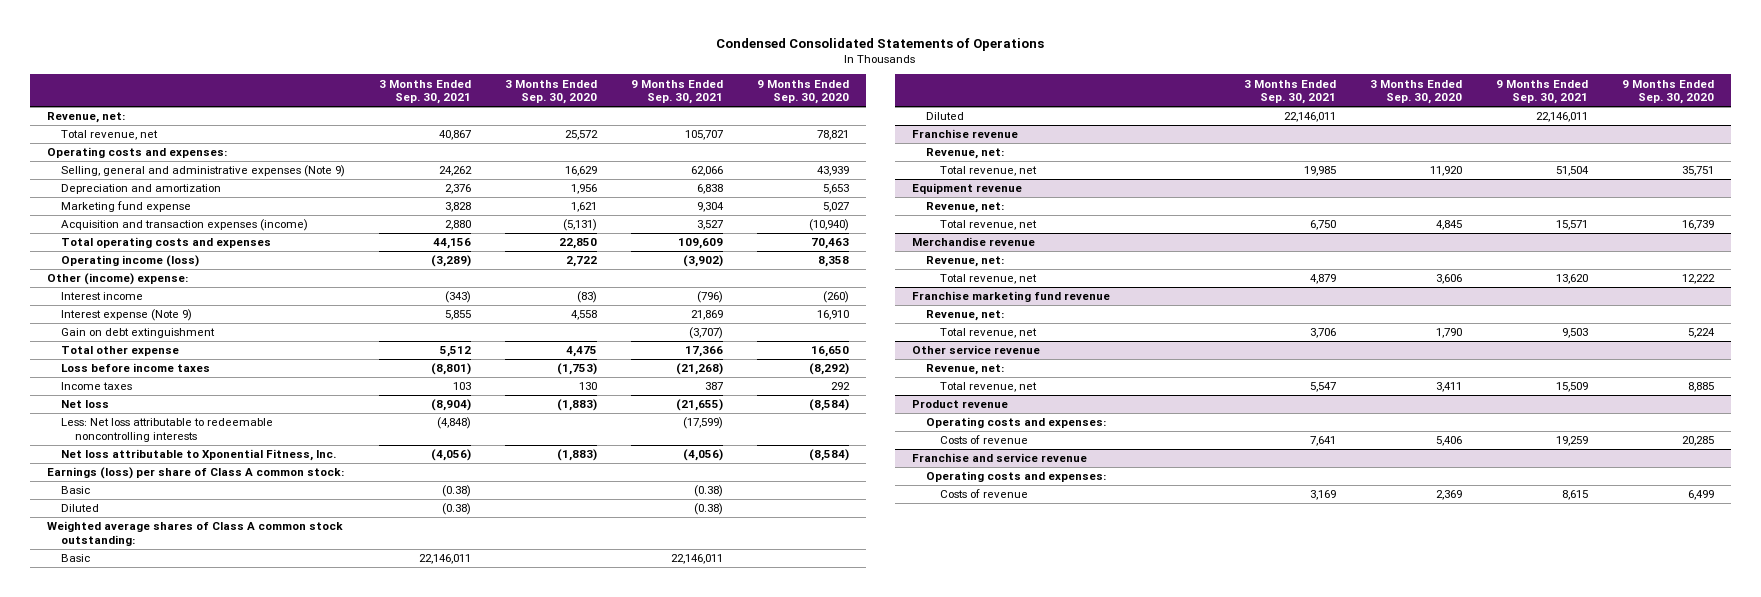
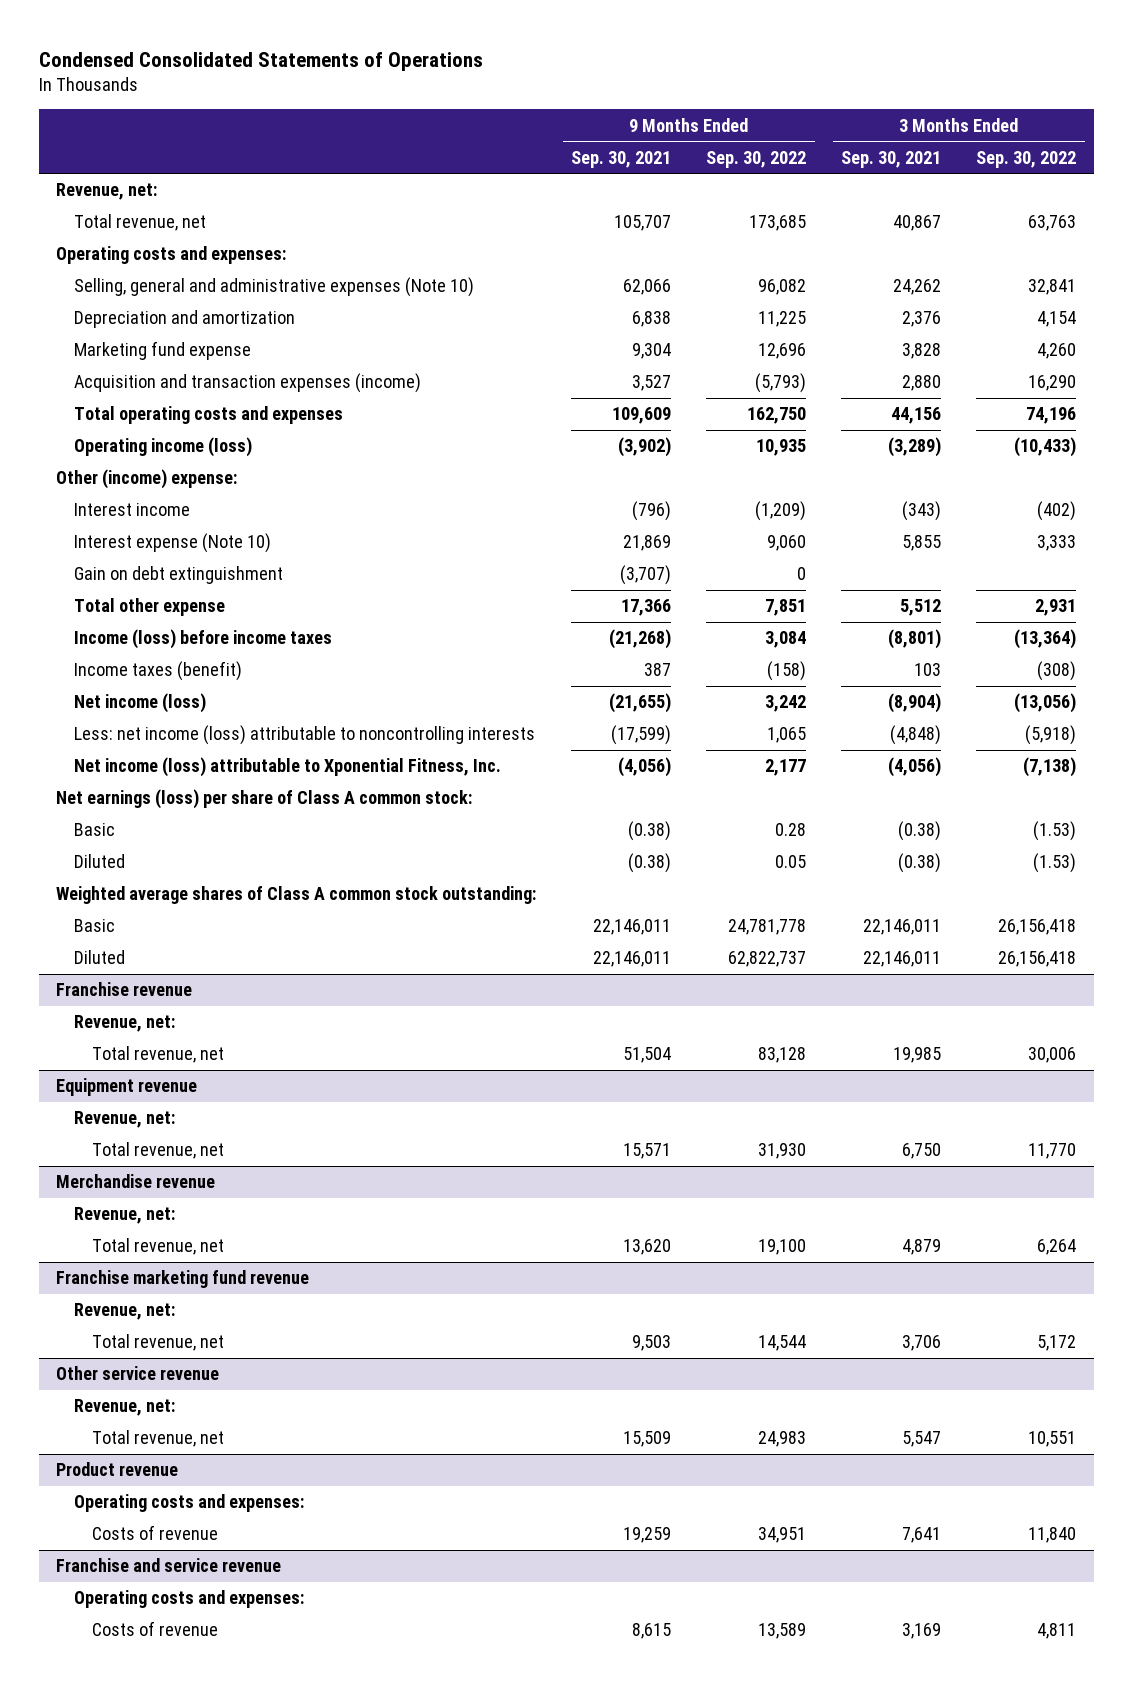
[505,79,598,104] 3 Months Ended Sep. 30, 2020 -> none
[757,79,850,104] 9 Months Ended Sep. 30, 2020 -> none
none -> [706,150,807,168] Sep. 30, 2022
none -> [976,150,1077,168] Sep. 30, 2022
[60,165,345,178] Selling, general and administrative expenses (Note 9) -> [74,277,475,298] Selling, general and administrative expenses (Note 10)
[60,309,192,322] Interest expense (Note 9) -> [74,533,272,554] Interest expense (Note 10)
[60,363,210,373] Loss before income taxes -> [74,629,333,650] Income (loss) before income taxes
[60,382,132,391] Income taxes -> [74,661,243,682] Income taxes (benefit)
[60,400,109,409] Net loss -> [74,693,207,714] Net income (loss)
[60,418,273,442] Less: Net loss attributable to redeemable noncontrolling interests -> [74,725,536,746] Less: net income (loss) attributable to noncontrolling interests
[60,449,336,462] Net loss attributable to Xponential Fitness, Inc. -> [74,757,502,778] Net income (loss) attributable to Xponential Fitness, Inc.
[46,467,344,480] Earnings (loss) per share of Class A common stock: -> [56,789,473,810] Net earnings (loss) per share of Class A common stock:

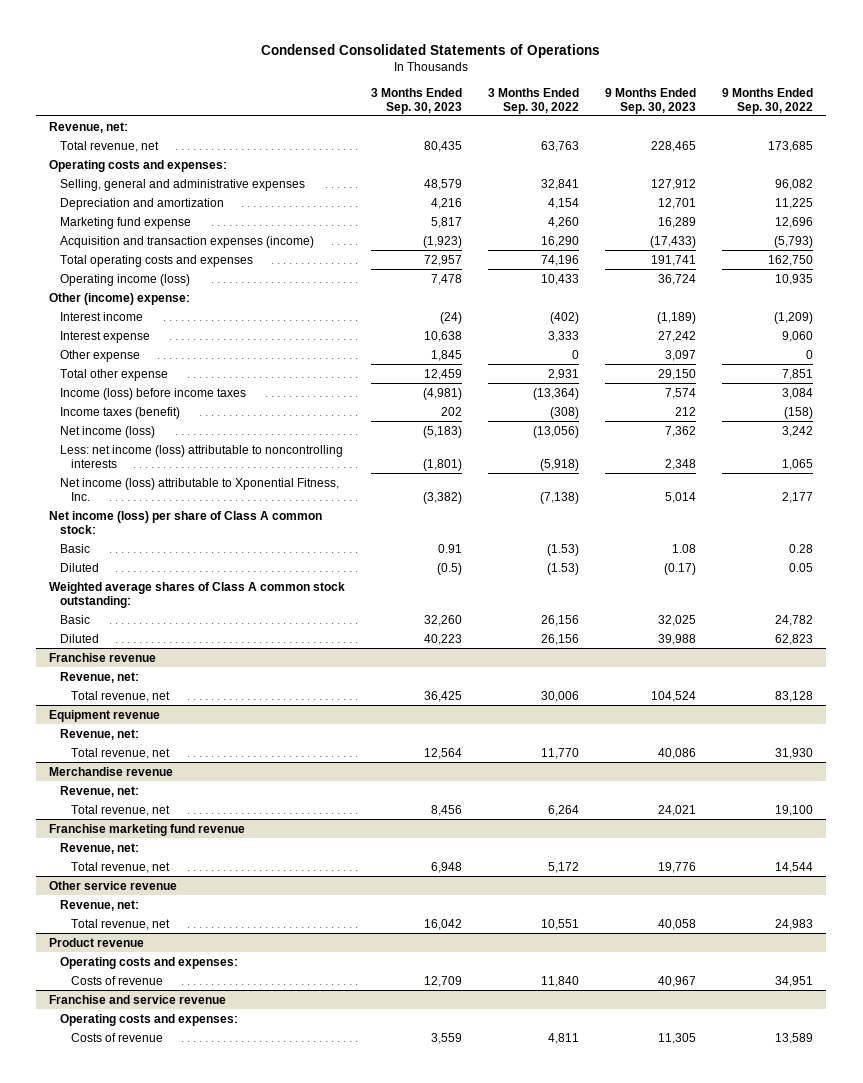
[571,150,672,168] Sep. 30, 2021 -> none
[841,150,942,168] Sep. 30, 2021 -> none
none -> [371,87,463,114] 3 Months Ended Sep. 30, 2023
none -> [605,87,697,114] 9 Months Ended Sep. 30, 2023
[74,277,475,298] Selling, general and administrative expenses (Note 10) -> [59,178,305,191] Selling, general and administrative expenses
[1014,437,1077,458] (10,433) -> [541,273,580,285] 10,433
[74,566,284,585] Gain on debt extinguishment -> none
[74,533,272,554] Interest expense (Note 10) -> [59,330,150,343] Interest expense
none -> [59,349,140,362] Other expense
[56,789,473,810] Net earnings (loss) per share of Class A common stock: -> [49,510,323,534] Net income (loss) per share of Class A common stock:
[728,919,807,936] 24,781,778 -> [775,614,814,626] 24,782
[998,919,1077,936] 26,156,418 -> [541,614,580,626] 26,156
[728,951,807,968] 62,822,737 -> [775,633,814,645] 62,823
[998,951,1077,968] 26,156,418 -> [541,633,580,645] 26,156

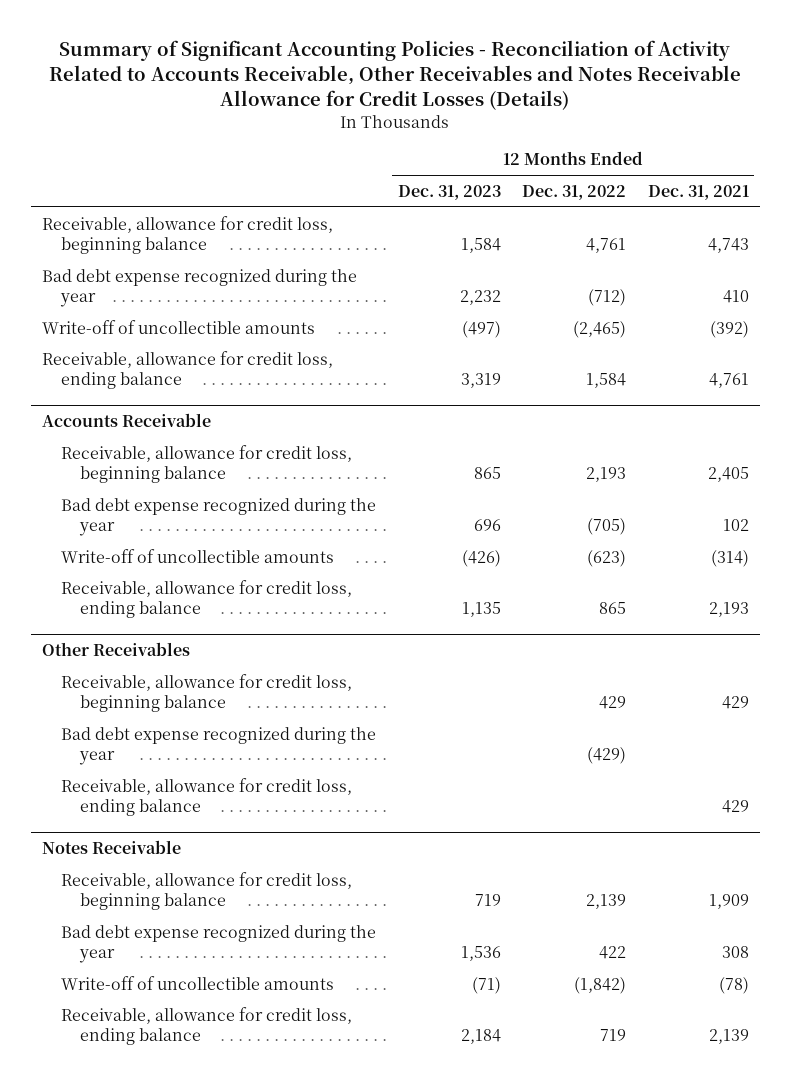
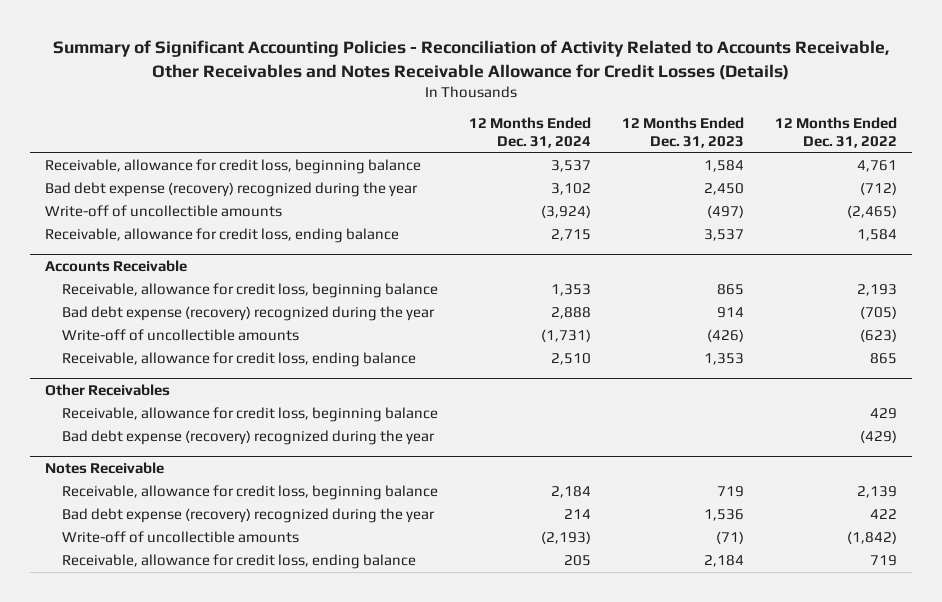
[647,184,749,200] Dec. 31, 2021 -> none
none -> [468,117,591,149] 12 Months Ended Dec. 31, 2024
[41,268,357,307] Bad debt expense recognized during the year -> [45,182,419,198] Bad debt expense (recovery) recognized during the year
[459,289,501,305] 2,232 -> [703,183,744,196] 2,450
[460,372,501,388] 3,319 -> [703,229,744,242] 3,537
[61,497,377,536] Bad debt expense recognized during the year -> [61,306,435,322] Bad debt expense (recovery) recognized during the year
[473,518,501,531] 696 -> [716,307,744,319] 914
[461,601,501,617] 1,135 -> [703,353,744,366] 1,353
[61,777,353,816] Receivable, allowance for credit loss, ending balance -> none
[61,726,377,765] Bad debt expense recognized during the year -> [61,430,435,446] Bad debt expense (recovery) recognized during the year
[61,924,377,963] Bad debt expense recognized during the year -> [61,508,435,524] Bad debt expense (recovery) recognized during the year

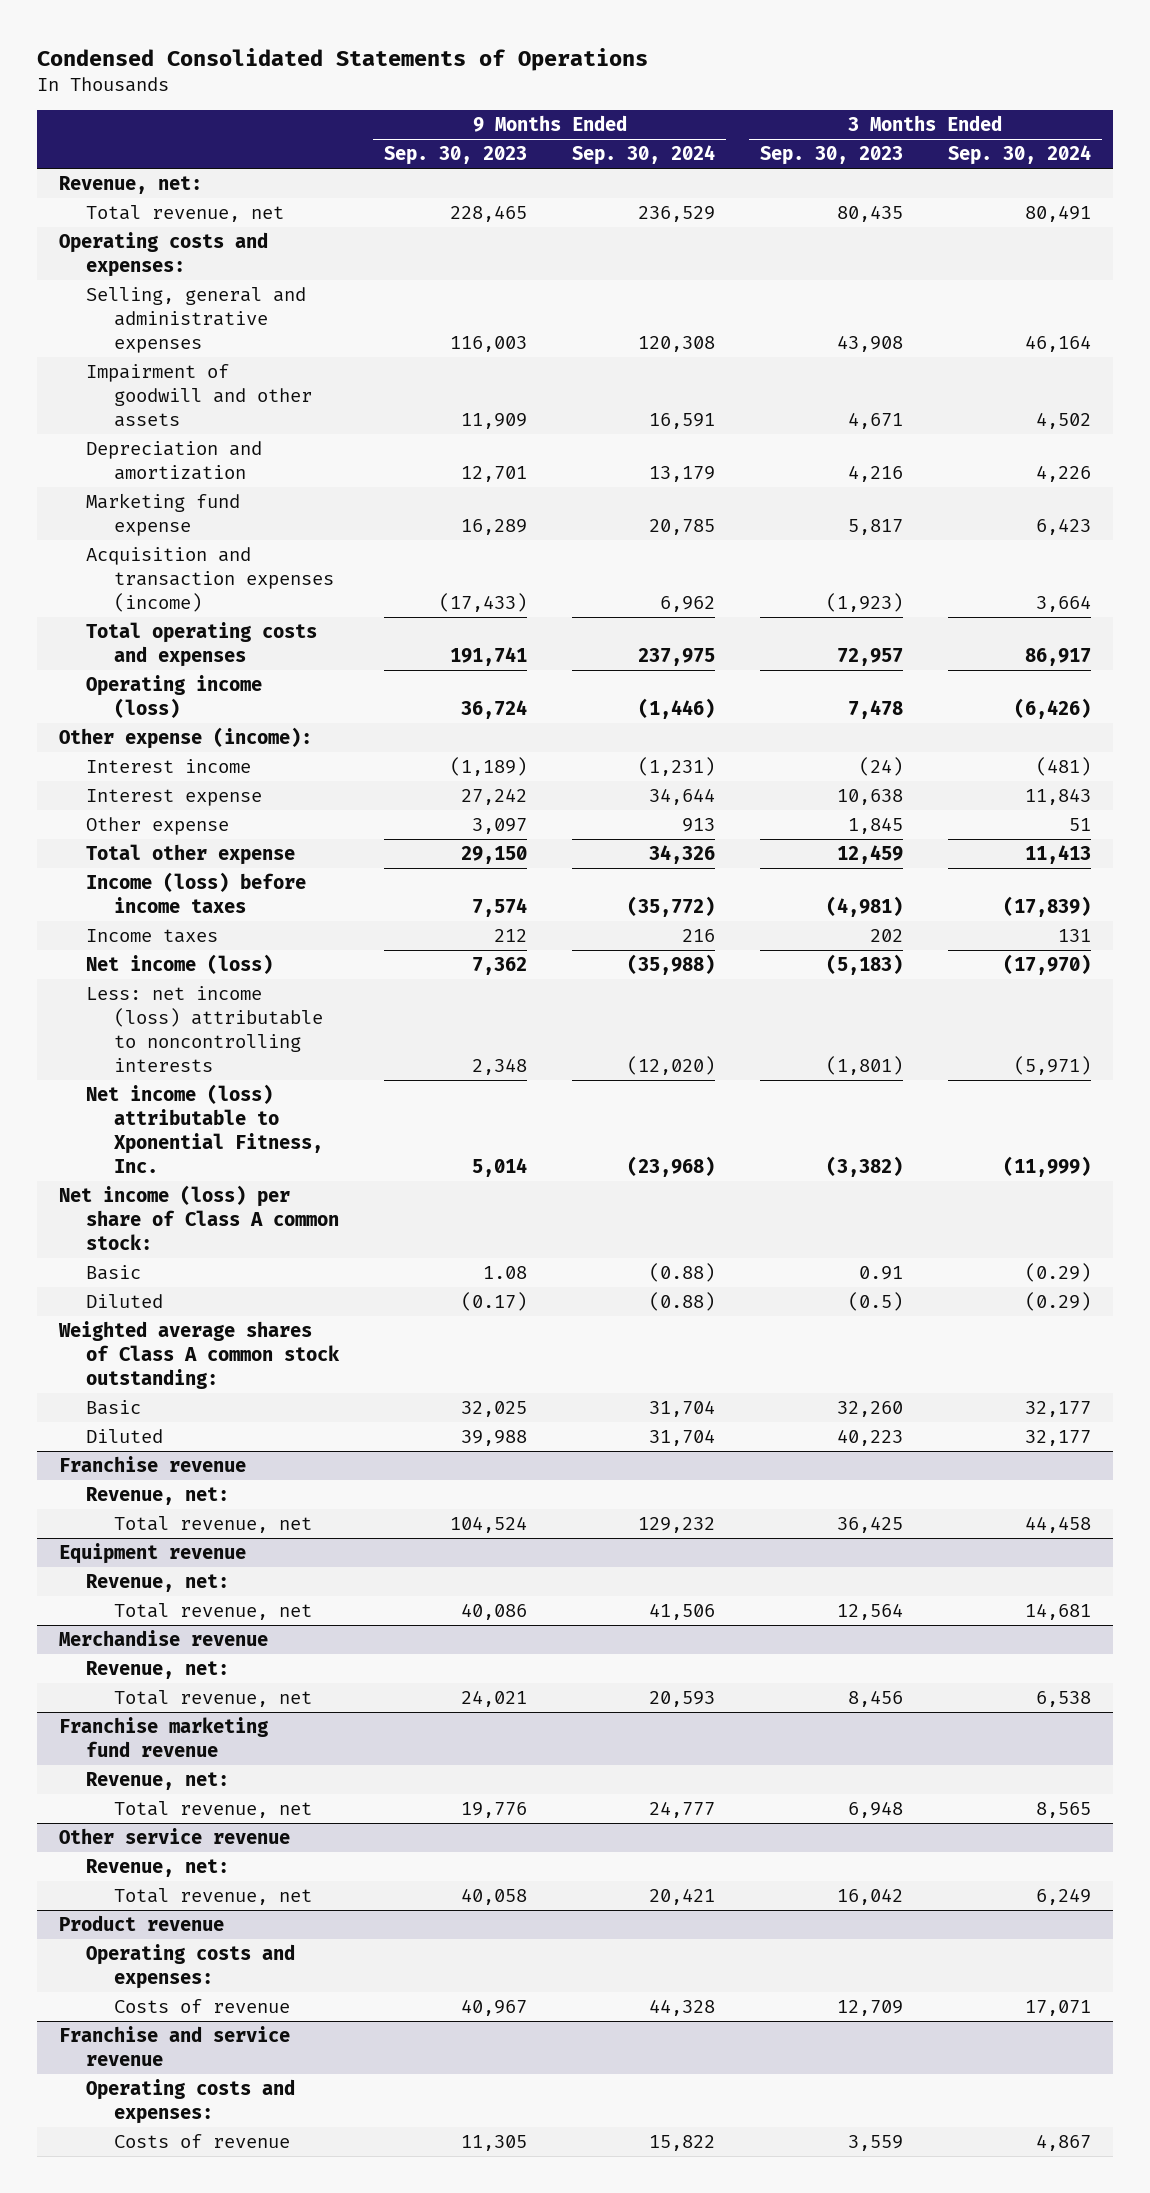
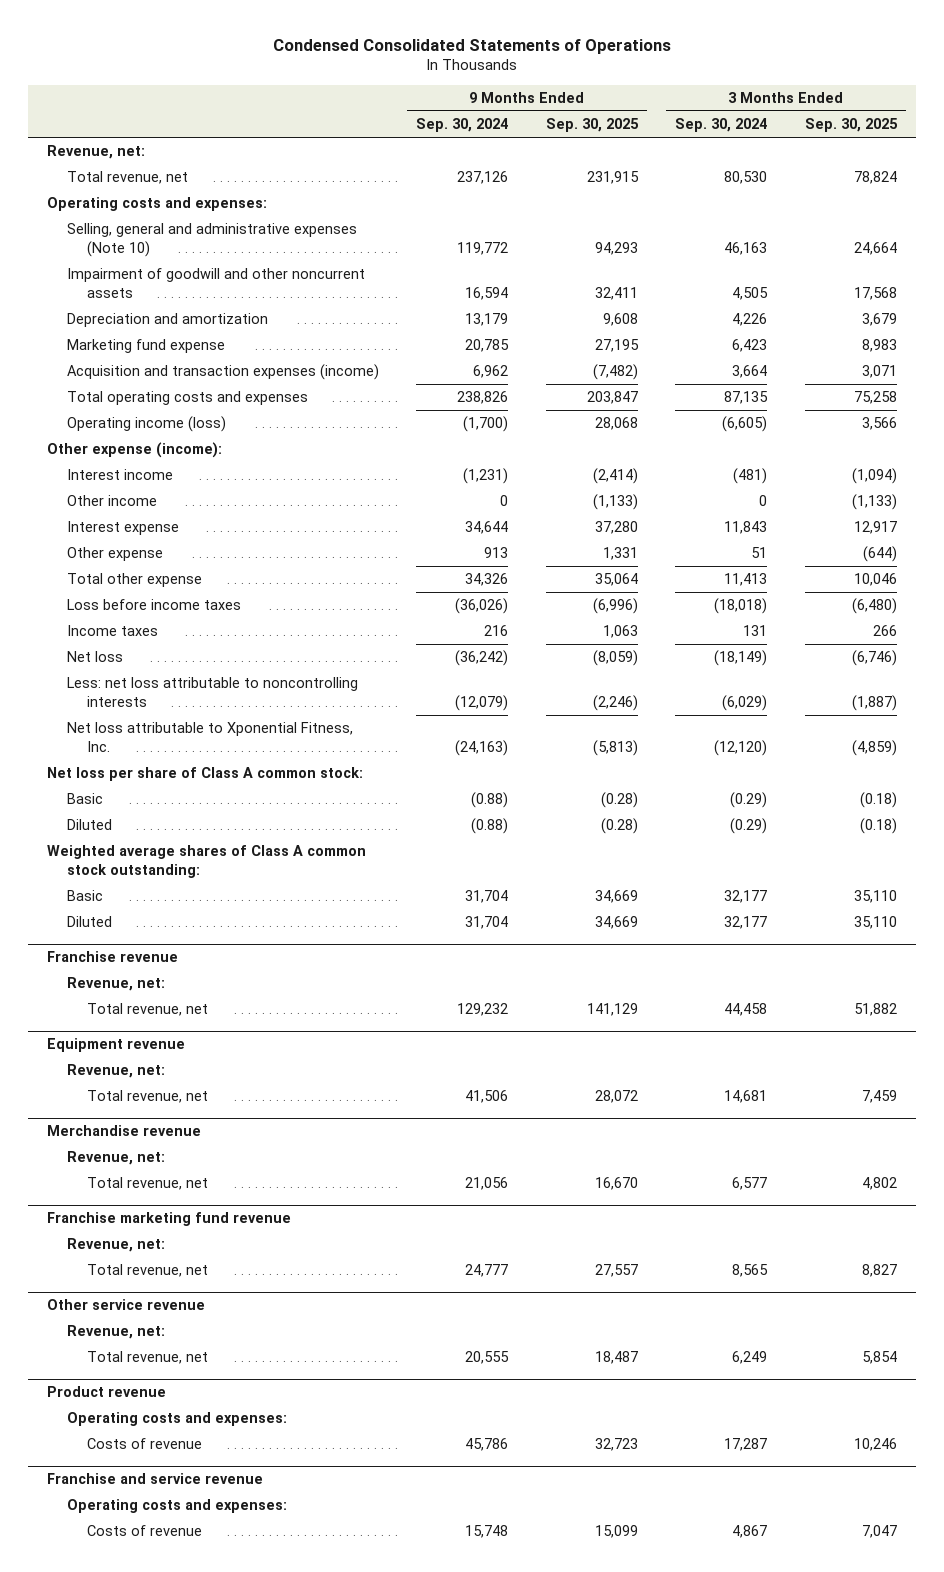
[384,146,528,166] Sep. 30, 2023 -> none
[759,146,903,166] Sep. 30, 2023 -> none
none -> [545,118,639,133] Sep. 30, 2025
none -> [804,118,898,133] Sep. 30, 2025
[638,206,716,223] 236,529 -> [457,171,509,185] 237,126
[1024,205,1091,223] 80,491 -> [724,171,768,185] 80,530
[86,287,307,353] Selling, general and administrative expenses -> [66,223,357,257] Selling, general and administrative expenses (Note 10)
[638,335,716,352] 120,308 -> [457,241,509,255] 119,772
[1024,334,1091,352] 46,164 -> [724,241,768,255] 46,163
[86,364,312,427] Impairment of goodwill and other assets -> [66,268,365,298] Impairment of goodwill and other noncurrent assets
[649,412,716,429] 16,591 -> [465,286,509,300] 16,594
[1035,411,1091,429] 4,502 -> [732,286,769,300] 4,505
[638,647,716,666] 237,975 -> [457,391,509,405] 238,826
[1024,647,1091,666] 86,917 -> [724,391,769,405] 87,135
[638,697,716,719] (1,446) -> [463,416,509,433] (1,700)
[1013,697,1091,719] (6,426) -> [722,416,768,433] (6,605)
none -> [66,495,157,507] Other income
[86,872,307,913] Income (loss) before income taxes -> [66,599,241,611] Loss before income taxes
[627,895,716,917] (35,772) -> [455,598,509,615] (36,026)
[1002,895,1091,917] (17,839) -> [714,598,768,615] (18,018)
[86,954,274,975] Net income (loss) -> [66,651,123,663] Net loss
[627,954,716,976] (35,988) -> [455,650,509,667] (36,242)
[1002,954,1091,976] (17,970) -> [714,650,768,667] (18,149)
[86,986,323,1072] Less: net income (loss) attributable to noncontrolling interests -> [66,677,358,707] Less: net loss attributable to noncontrolling interests
[627,1055,716,1075] (12,020) -> [455,694,509,711] (12,079)
[1013,1055,1091,1075] (5,971) -> [722,694,768,711] (6,029)
[86,1084,323,1173] Net income (loss) attributable to Xponential Fitness, Inc. -> [66,722,353,752] Net loss attributable to Xponential Fitness, Inc.
[627,1155,716,1177] (23,968) -> [455,739,509,756] (24,163)
[1002,1155,1091,1177] (11,999) -> [714,739,768,756] (12,120)
[59,1185,340,1250] Net income (loss) per share of Class A common stock: -> [46,767,363,782] Net loss per share of Class A common stock:
[649,1691,716,1708] 20,593 -> [465,1177,509,1191] 21,056
[1035,1691,1091,1708] 6,538 -> [732,1177,768,1191] 6,577
[649,1888,716,1906] 20,421 -> [465,1351,510,1365] 20,555
[649,1999,716,2017] 44,328 -> [465,1438,509,1452] 45,786
[1024,2000,1091,2017] 17,071 -> [724,1438,768,1452] 17,287
[649,2135,716,2152] 15,822 -> [465,1525,509,1539] 15,748

